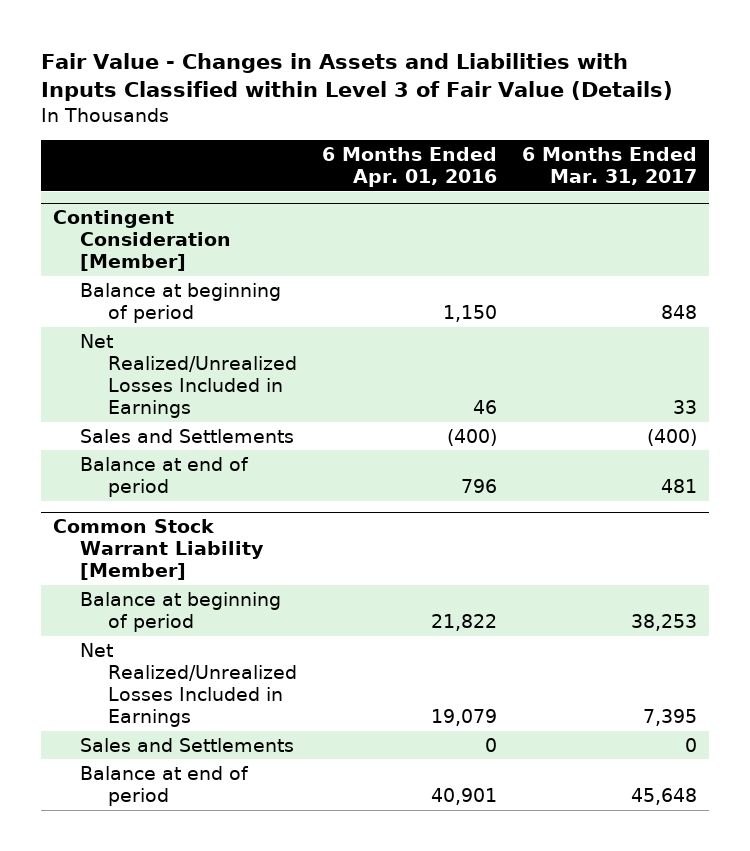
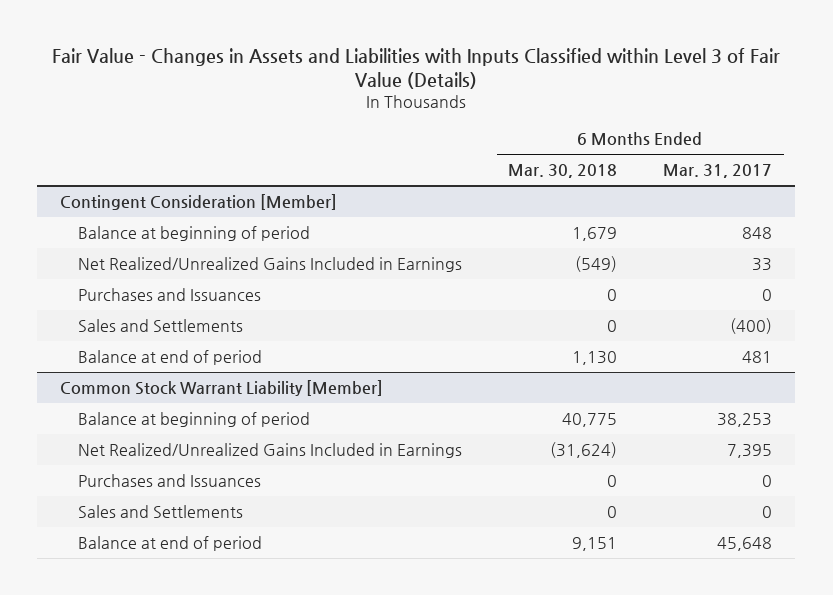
[321,147,497,188] 6 Months Ended Apr. 01, 2016 -> none
none -> [508,164,618,179] Mar. 30, 2018
[80,333,297,419] Net Realized/Unrealized Losses Included in Earnings -> [78,257,463,273] Net Realized/Unrealized Gains Included in Earnings
none -> [78,288,262,302] Purchases and Issuances
[80,642,297,728] Net Realized/Unrealized Losses Included in Earnings -> [78,443,463,459] Net Realized/Unrealized Gains Included in Earnings
none -> [78,474,262,488] Purchases and Issuances

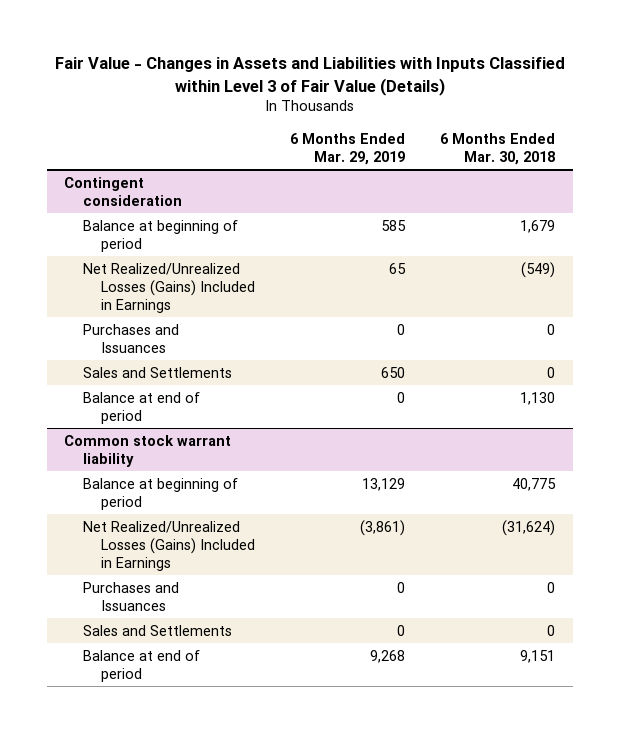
[663,164,773,179] Mar. 31, 2017 -> none
none -> [289,132,405,165] 6 Months Ended Mar. 29, 2019
[60,194,338,211] Contingent Consideration [Member] -> [64,176,182,206] Contingent consideration
[78,257,463,273] Net Realized/Unrealized Gains Included in Earnings -> [82,262,255,313] Net Realized/Unrealized Losses (Gains) Included in Earnings
[60,380,384,397] Common Stock Warrant Liability [Member] -> [64,434,232,467] Common stock warrant liability
[78,443,463,459] Net Realized/Unrealized Gains Included in Earnings -> [82,520,255,571] Net Realized/Unrealized Losses (Gains) Included in Earnings

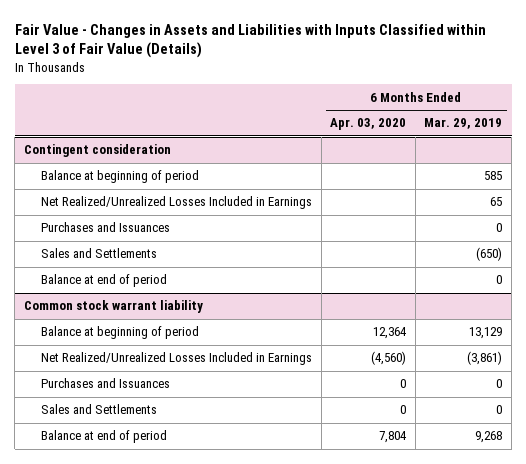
[440,132,556,165] 6 Months Ended Mar. 30, 2018 -> none
none -> [330,118,407,131] Apr. 03, 2020
[82,262,255,313] Net Realized/Unrealized Losses (Gains) Included in Earnings -> [41,196,313,210] Net Realized/Unrealized Losses Included in Earnings
[380,366,405,378] 650 -> [476,247,503,262] (650)
[82,520,255,571] Net Realized/Unrealized Losses (Gains) Included in Earnings -> [41,352,313,366] Net Realized/Unrealized Losses Included in Earnings

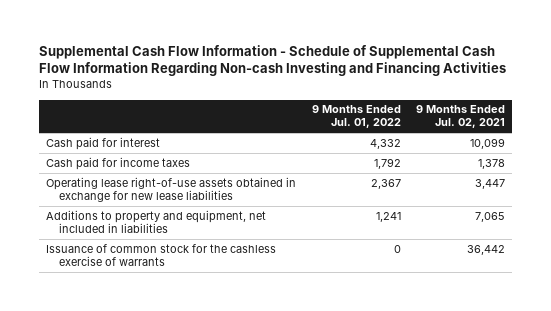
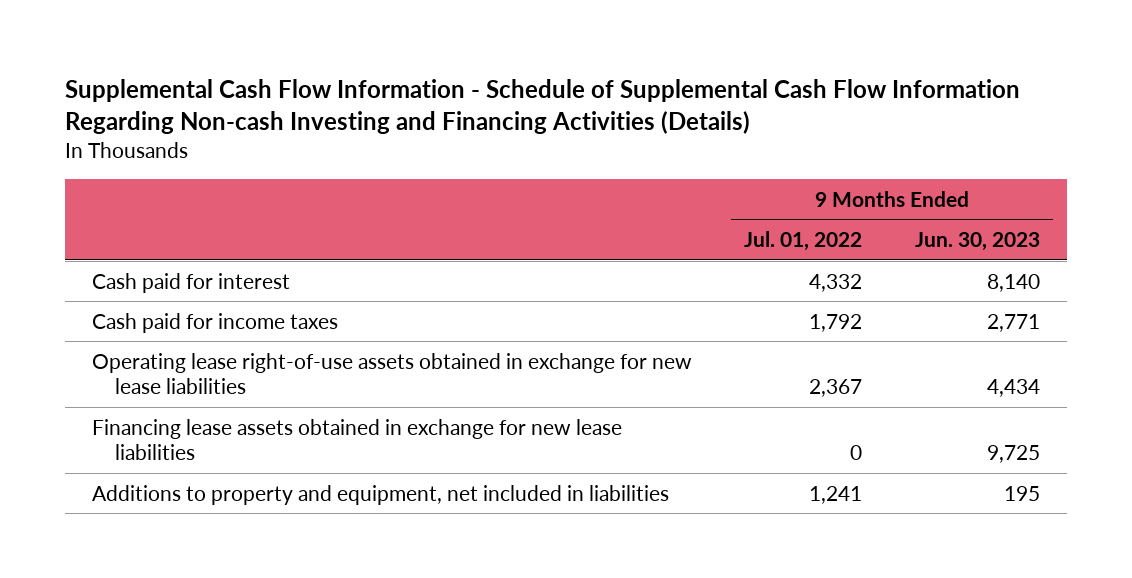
[38,45,506,77] Supplemental Cash Flow Information - Schedule of Supplemental Cash Flow Information Regarding Non-cash Investing and Financing Activities -> [65,78,1021,134] Supplemental Cash Flow Information - Schedule of Supplemental Cash Flow Information Regarding Non-cash Investing and Financing Activities (Details)
[415,105,505,129] 9 Months Ended Jul. 02, 2021 -> none
none -> [915,231,1041,251] Jun. 30, 2023
none -> [91,418,622,461] Financing lease assets obtained in exchange for new lease liabilities
[46,243,277,266] Issuance of common stock for the cashless exercise of warrants -> none

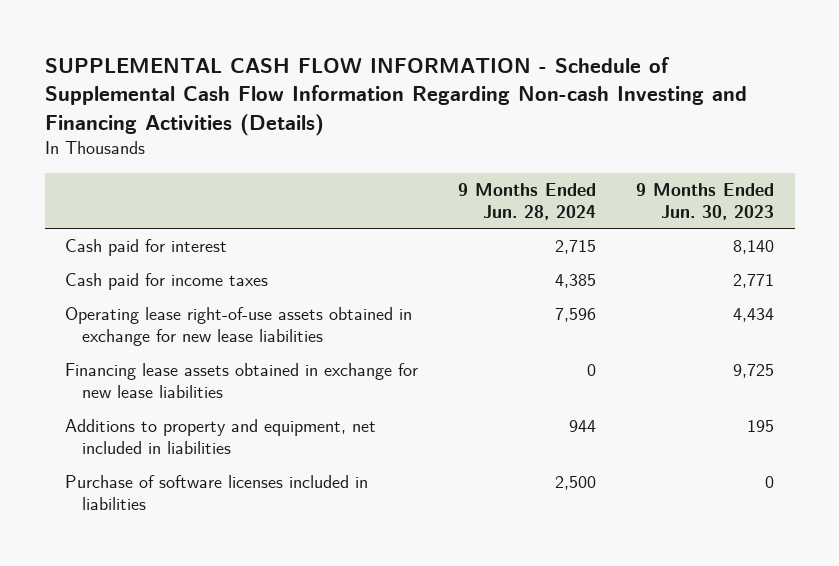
[65,78,1021,134] Supplemental Cash Flow Information - Schedule of Supplemental Cash Flow Information Regarding Non-cash Investing and Financing Activities (Details) -> [44,57,747,136] SUPPLEMENTAL CASH FLOW INFORMATION - Schedule of Supplemental Cash Flow Information Regarding Non-cash Investing and Financing Activities (Details)
[744,230,863,251] Jul. 01, 2022 -> none
none -> [458,182,597,220] 9 Months Ended Jun. 28, 2024
none -> [65,475,369,511] Purchase of software licenses included in liabilities

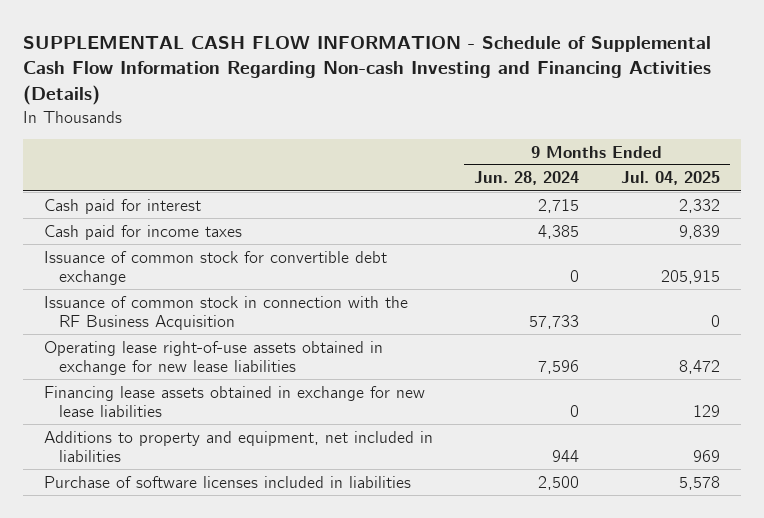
[636,182,775,220] 9 Months Ended Jun. 30, 2023 -> none
none -> [620,171,720,186] Jul. 04, 2025
none -> [43,250,387,286] Issuance of common stock for convertible debt exchange
none -> [43,295,408,331] Issuance of common stock in connection with the RF Business Acquisition

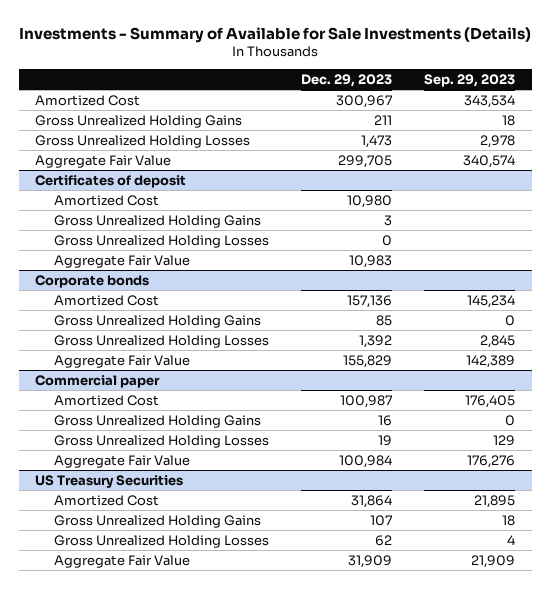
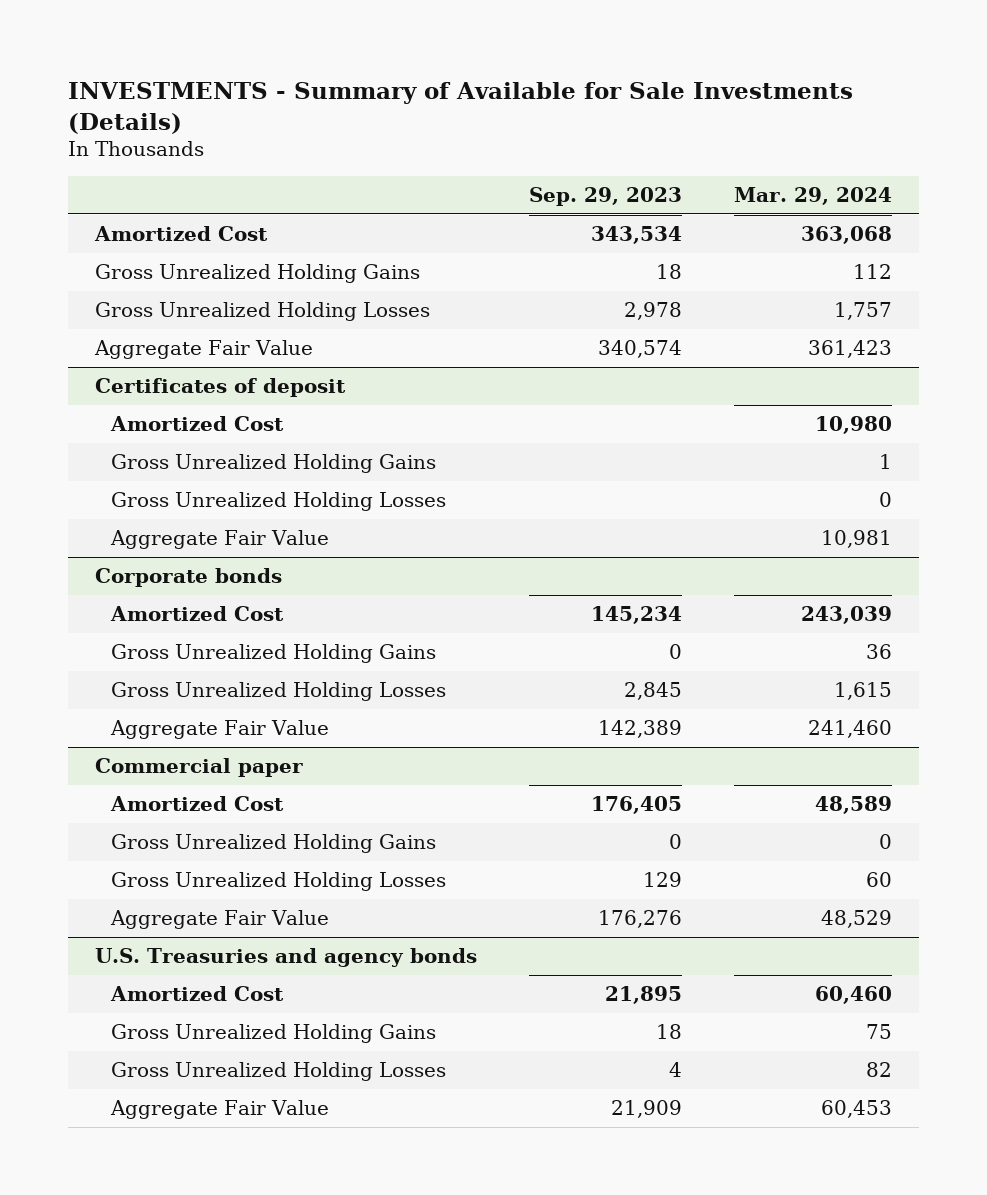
[19,26,532,43] Investments - Summary of Available for Sale Investments (Details) -> [68,81,854,134] INVESTMENTS - Summary of Available for Sale Investments (Details)
[301,74,393,88] Dec. 29, 2023 -> none
none -> [734,186,893,205] Mar. 29, 2024
[35,474,184,488] US Treasury Securities -> [94,948,477,968] U.S. Treasuries and agency bonds

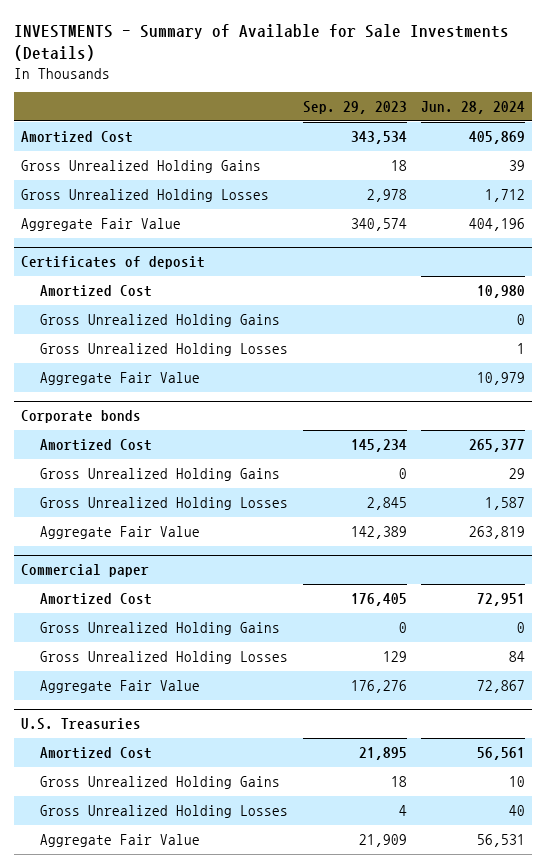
[734,186,893,205] Mar. 29, 2024 -> none
none -> [421,101,526,115] Jun. 28, 2024
[94,948,477,968] U.S. Treasuries and agency bonds -> [21,718,142,731] U.S. Treasuries

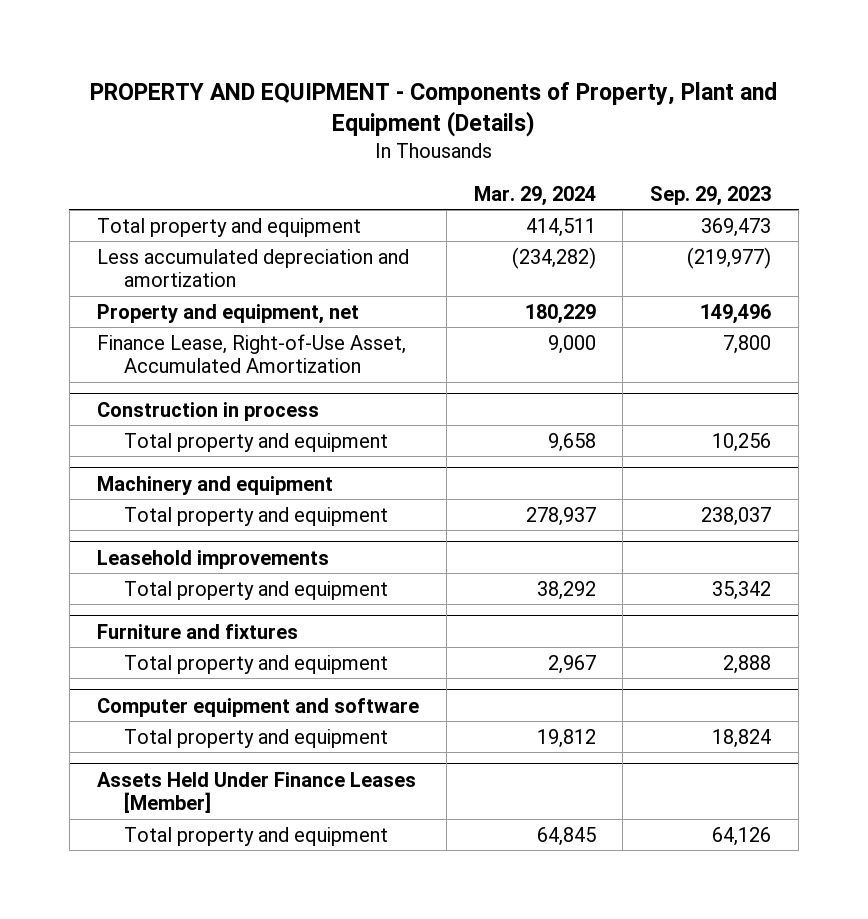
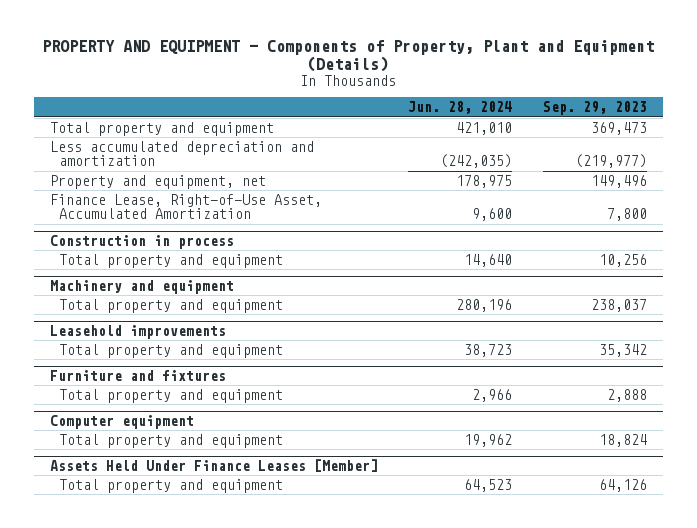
[473,185,596,206] Mar. 29, 2024 -> none
none -> [408,101,513,115] Jun. 28, 2024
[96,697,419,717] Computer equipment and software -> [49,415,194,430] Computer equipment

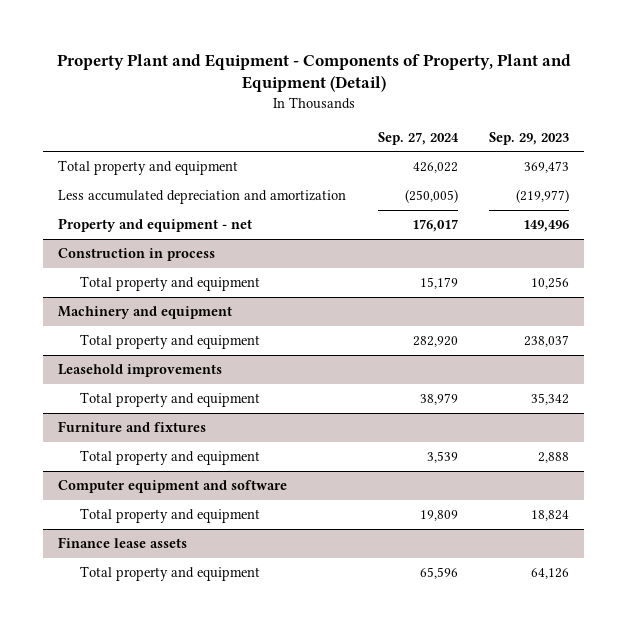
[42,40,655,73] PROPERTY AND EQUIPMENT - Components of Property, Plant and Equipment (Details) -> [56,53,571,93] Property Plant and Equipment - Components of Property, Plant and Equipment (Detail)
[408,101,513,115] Jun. 28, 2024 -> none
none -> [377,131,459,145] Sep. 27, 2024
[49,194,322,220] Finance Lease, Right-of-Use Asset, Accumulated Amortization -> none
[49,175,266,190] Property and equipment, net -> [58,218,253,233] Property and equipment - net
[49,415,194,430] Computer equipment -> [58,480,288,494] Computer equipment and software
[49,459,378,473] Assets Held Under Finance Leases [Member] -> [58,537,188,549] Finance lease assets

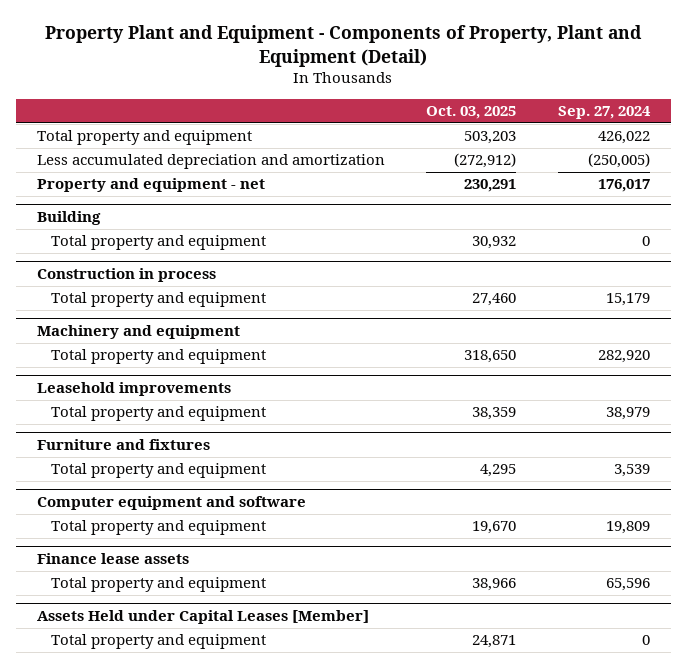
[488,131,569,145] Sep. 29, 2023 -> none
none -> [426,106,517,120] Oct. 03, 2025
none -> [36,211,101,226] Building
none -> [50,235,266,251] Total property and equipment
none -> [36,610,369,625] Assets Held under Capital Leases [Member]
none -> [50,634,266,650] Total property and equipment

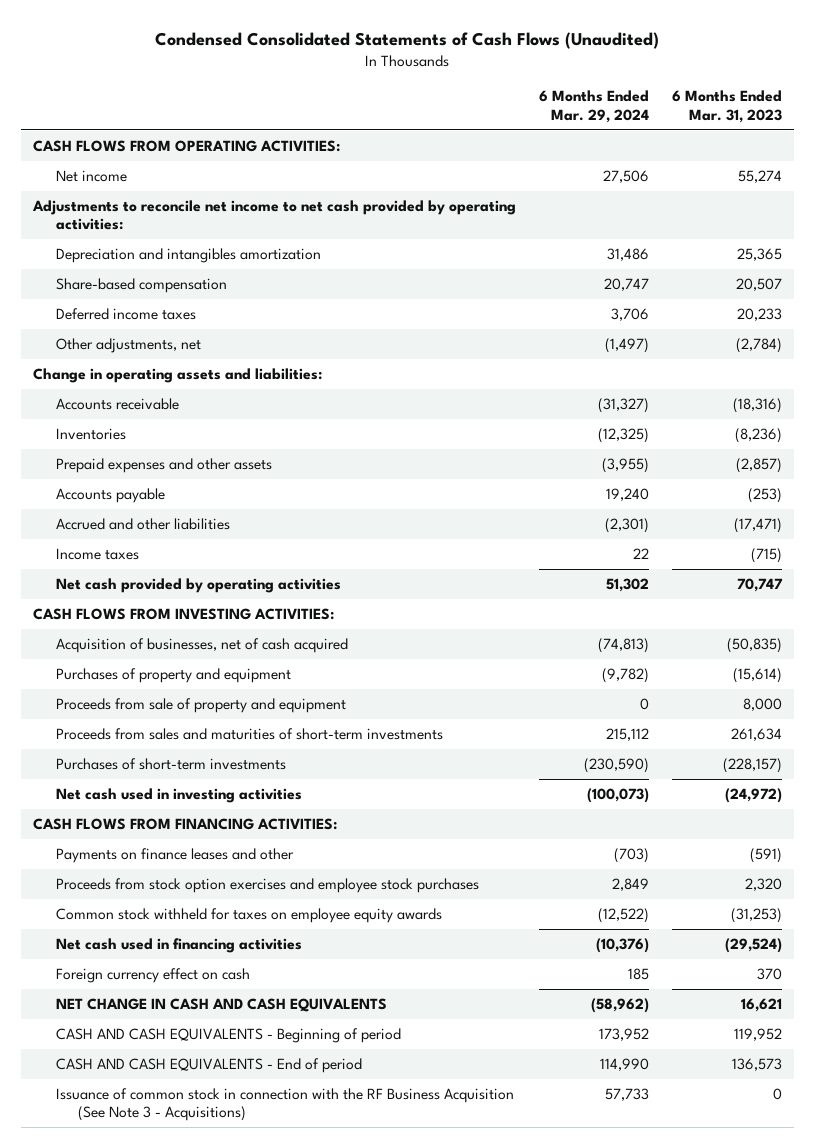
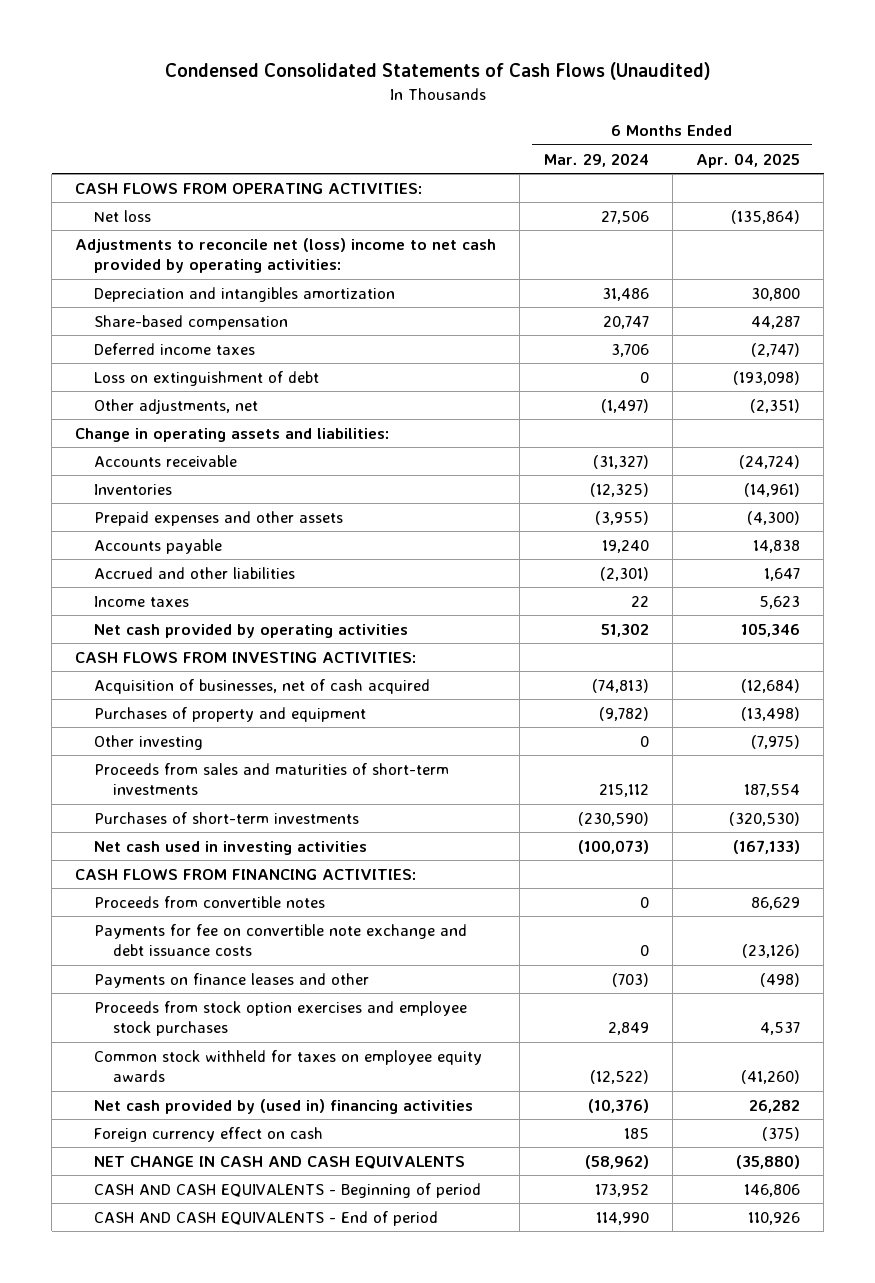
[671,90,782,124] 6 Months Ended Mar. 31, 2023 -> none
none -> [696,152,801,168] Apr. 04, 2025
[55,169,127,182] Net income -> [94,209,152,222] Net loss
[31,199,516,231] Adjustments to reconcile net income to net cash provided by operating activities: -> [75,237,497,274] Adjustments to reconcile net (loss) income to net cash provided by operating activities:
none -> [94,370,320,386] Loss on extinguishment of debt
[55,697,346,713] Proceeds from sale of property and equipment -> none
none -> [94,734,204,750] Other investing
none -> [94,895,326,908] Proceeds from convertible notes
none -> [94,923,468,957] Payments for fee on convertible note exchange and debt issuance costs
[55,937,302,953] Net cash used in financing activities -> [94,1098,474,1114] Net cash provided by (used in) financing activities
[55,1087,514,1122] Issuance of common stock in connection with the RF Business Acquisition (See Note 3 - Acquisitions) -> none

